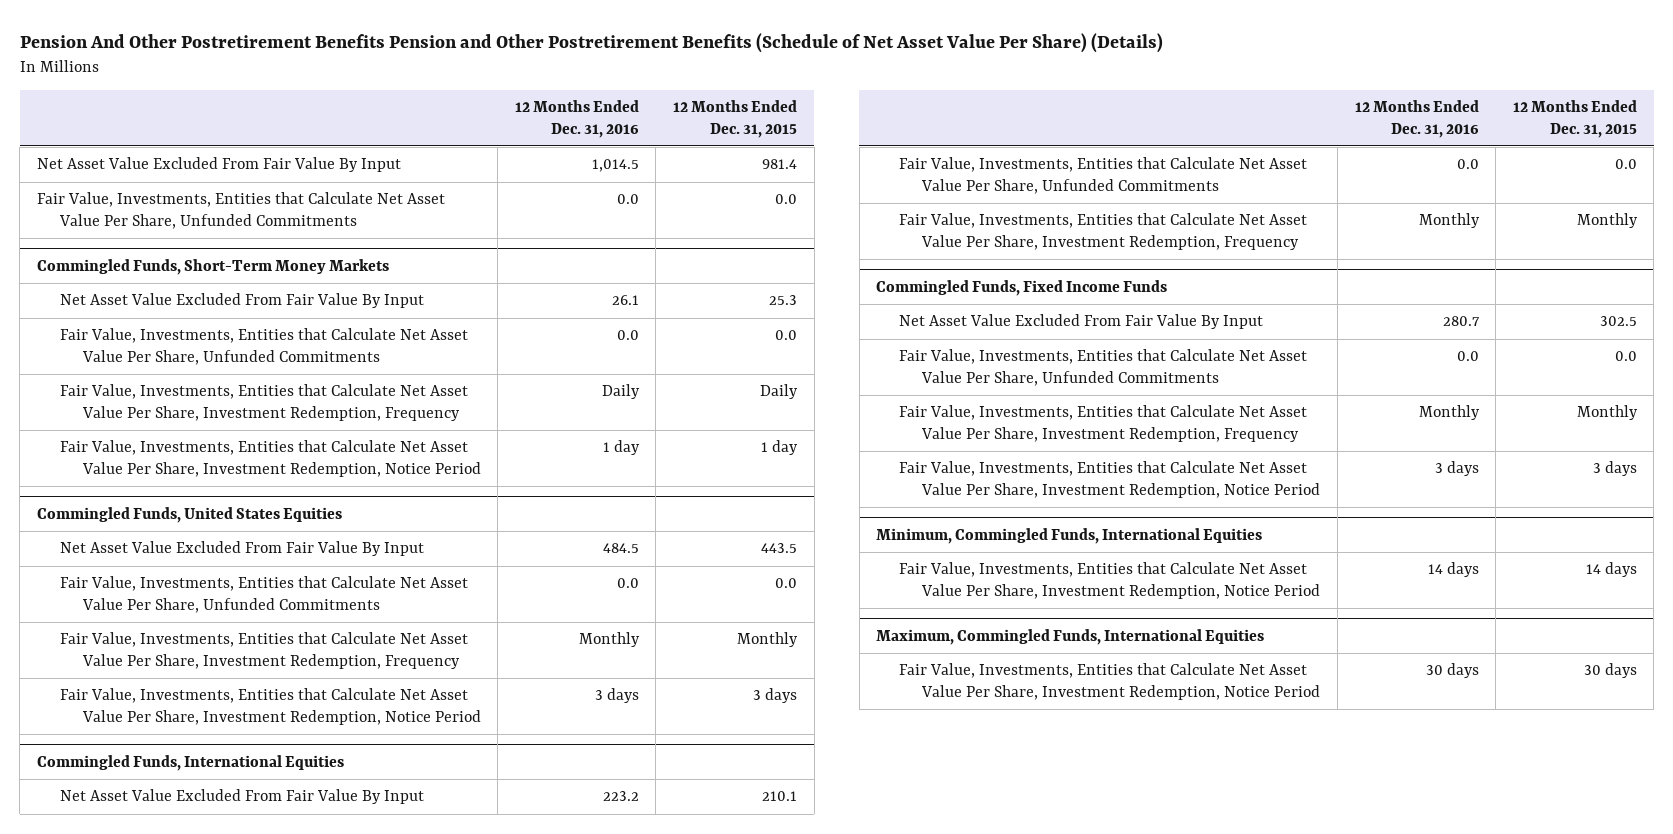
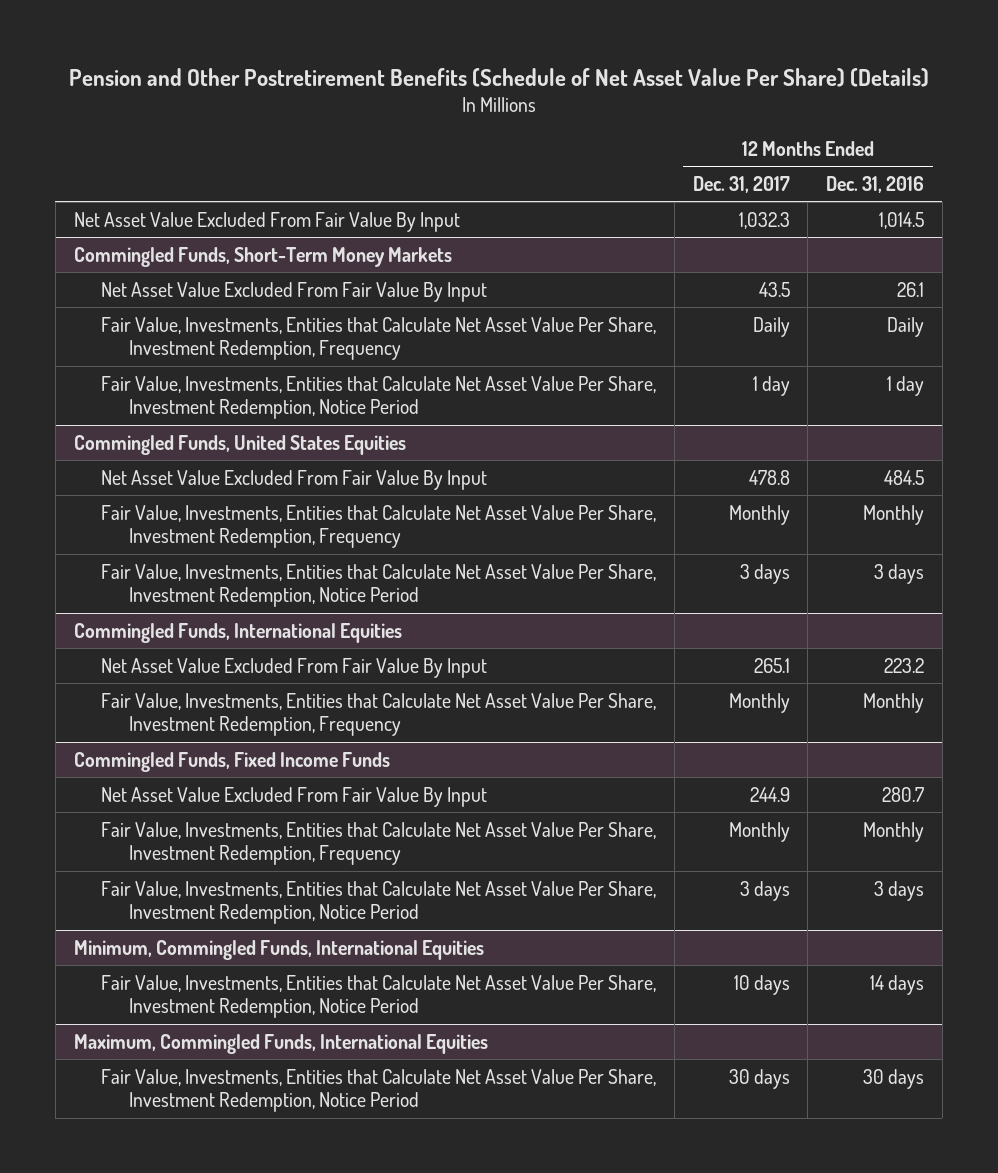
[19,32,1163,53] Pension And Other Postretirement Benefits Pension and Other Postretirement Benefits (Schedule of Net Asset Value Per Share) (Details) -> [68,67,929,87] Pension and Other Postretirement Benefits (Schedule of Net Asset Value Per Share) (Details)
[673,100,798,138] 12 Months Ended Dec. 31, 2015 -> none
none -> [692,176,790,194] Dec. 31, 2017
[36,192,445,229] Fair Value, Investments, Entities that Calculate Net Asset Value Per Share, Unfunded Commitments -> none
[59,328,468,365] Fair Value, Investments, Entities that Calculate Net Asset Value Per Share, Unfunded Commitments -> none
[59,576,468,613] Fair Value, Investments, Entities that Calculate Net Asset Value Per Share, Unfunded Commitments -> none
[899,157,1308,194] Fair Value, Investments, Entities that Calculate Net Asset Value Per Share, Unfunded Commitments -> none
[899,349,1308,386] Fair Value, Investments, Entities that Calculate Net Asset Value Per Share, Unfunded Commitments -> none

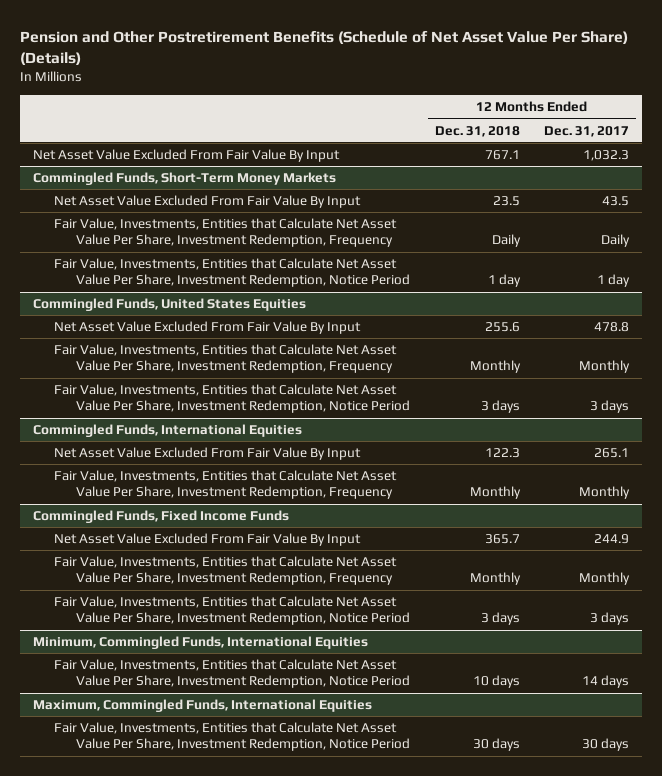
[826,176,925,194] Dec. 31, 2016 -> none
none -> [434,125,520,137] Dec. 31, 2018
[733,974,790,995] 10 days -> [582,675,630,689] 14 days

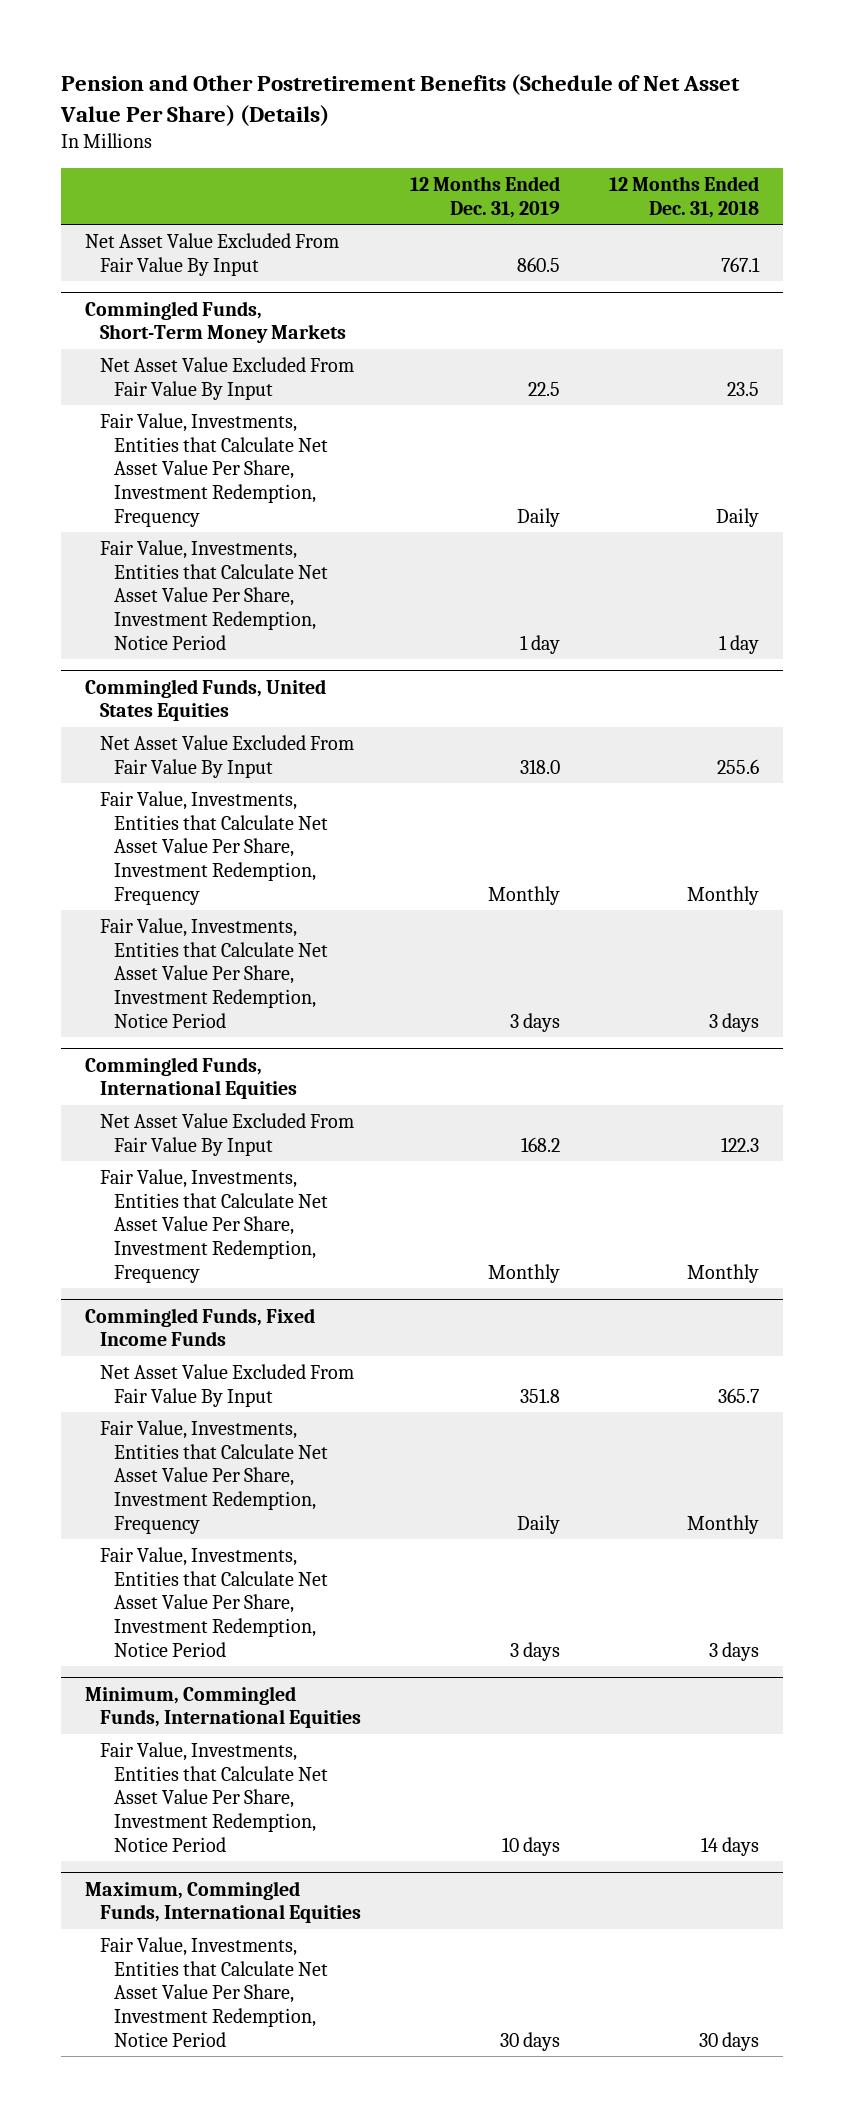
[544,125,630,137] Dec. 31, 2017 -> none
none -> [409,175,560,218] 12 Months Ended Dec. 31, 2019
[472,675,520,689] 10 days -> [700,1836,759,1856] 14 days

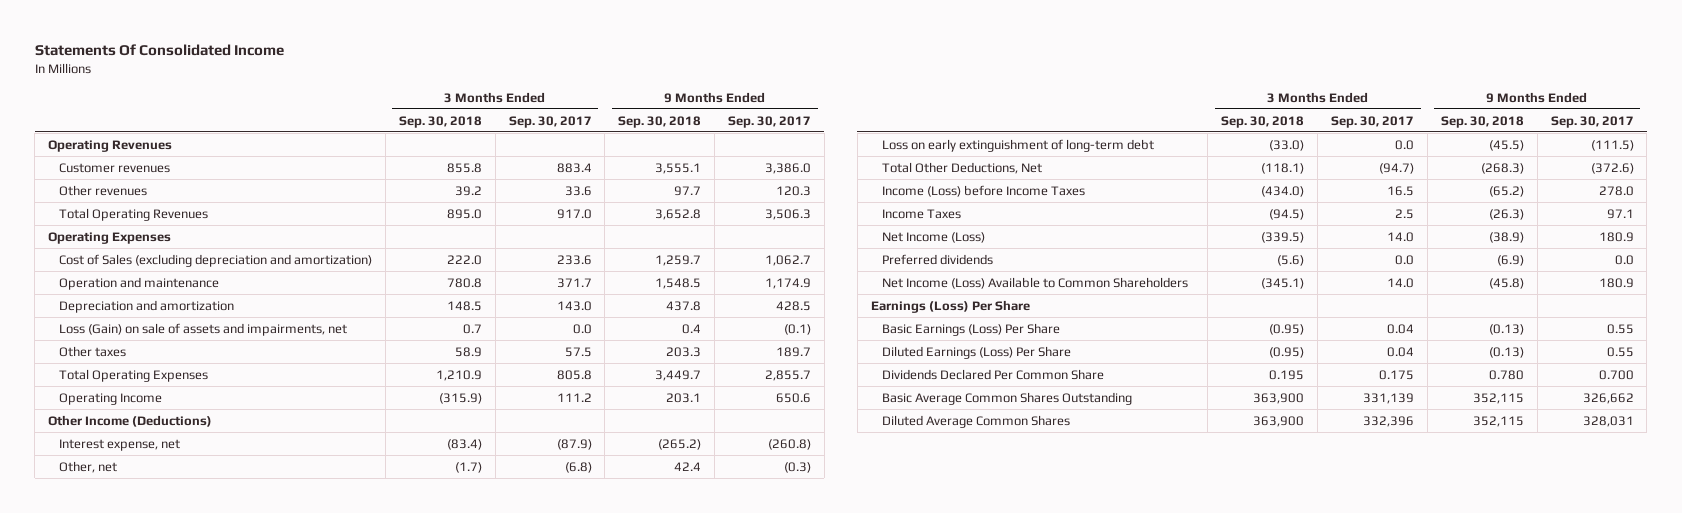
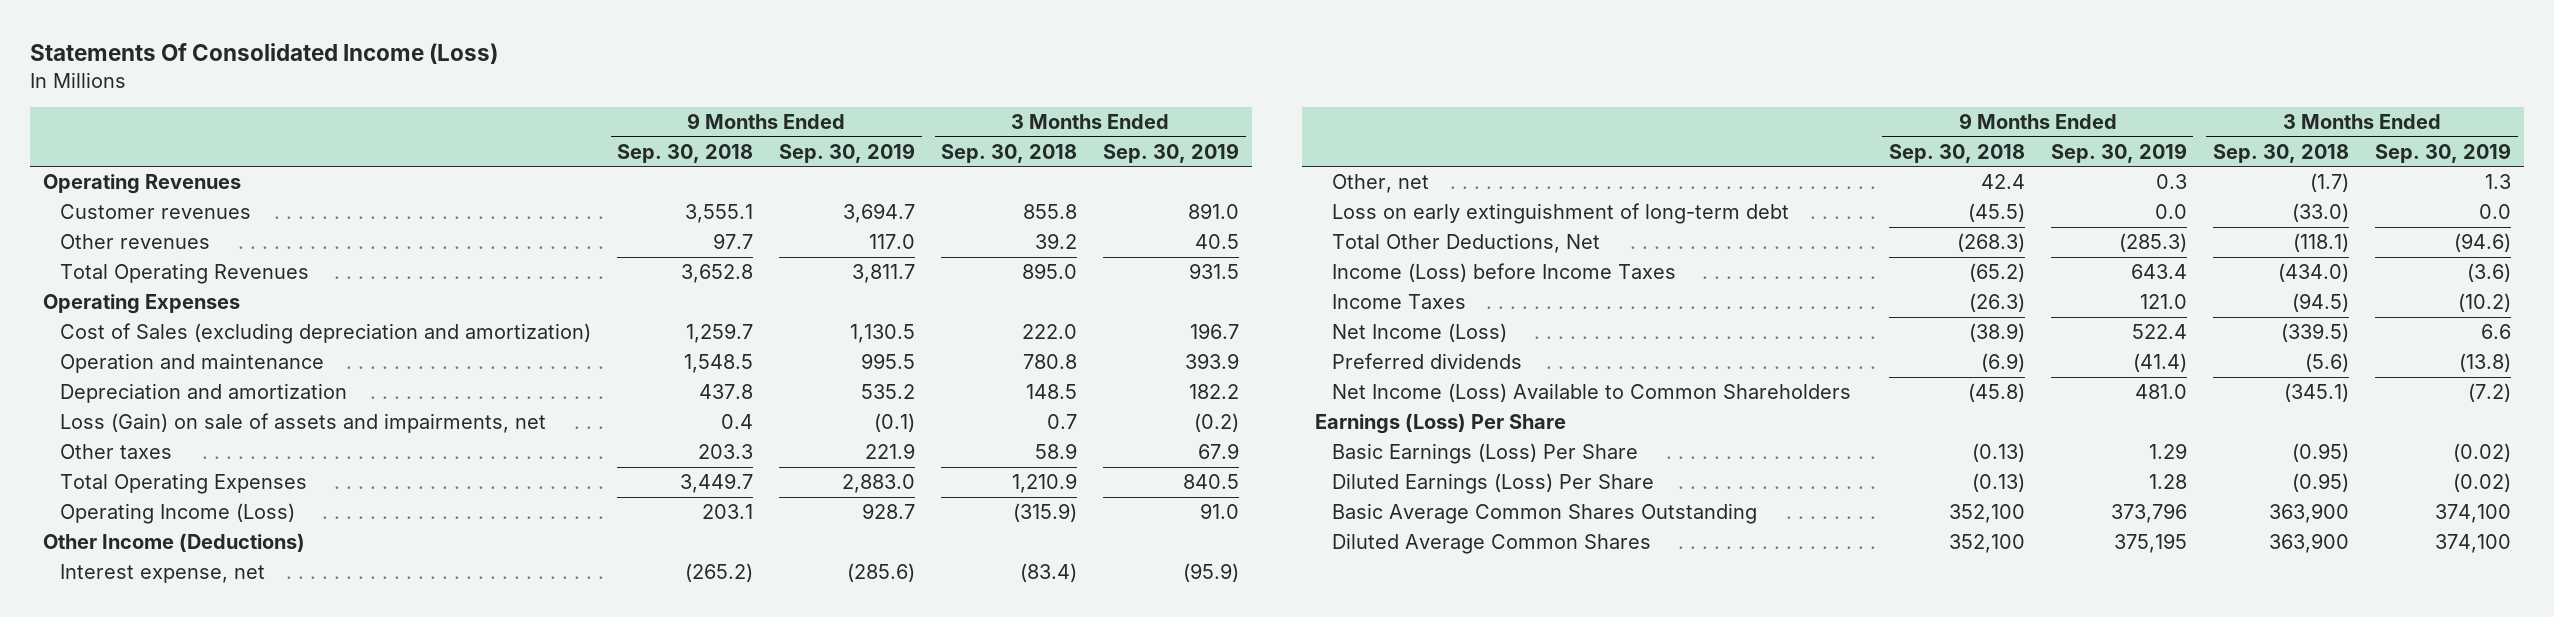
[34,44,284,57] Statements Of Consolidated Income -> [30,42,499,64] Statements Of Consolidated Income (Loss)
[508,115,592,128] Sep. 30, 2017 -> none
[728,115,812,128] Sep. 30, 2017 -> none
none -> [779,142,916,163] Sep. 30, 2019
none -> [1103,142,1240,163] Sep. 30, 2019
[59,392,163,405] Operating Income -> [59,502,295,524] Operating Income (Loss)
[881,368,1104,380] Dividends Declared Per Common Share -> none
[1472,392,1524,404] 352,115 -> [1948,503,2025,523] 352,100
[1472,415,1524,427] 352,115 -> [1948,533,2025,553] 352,100

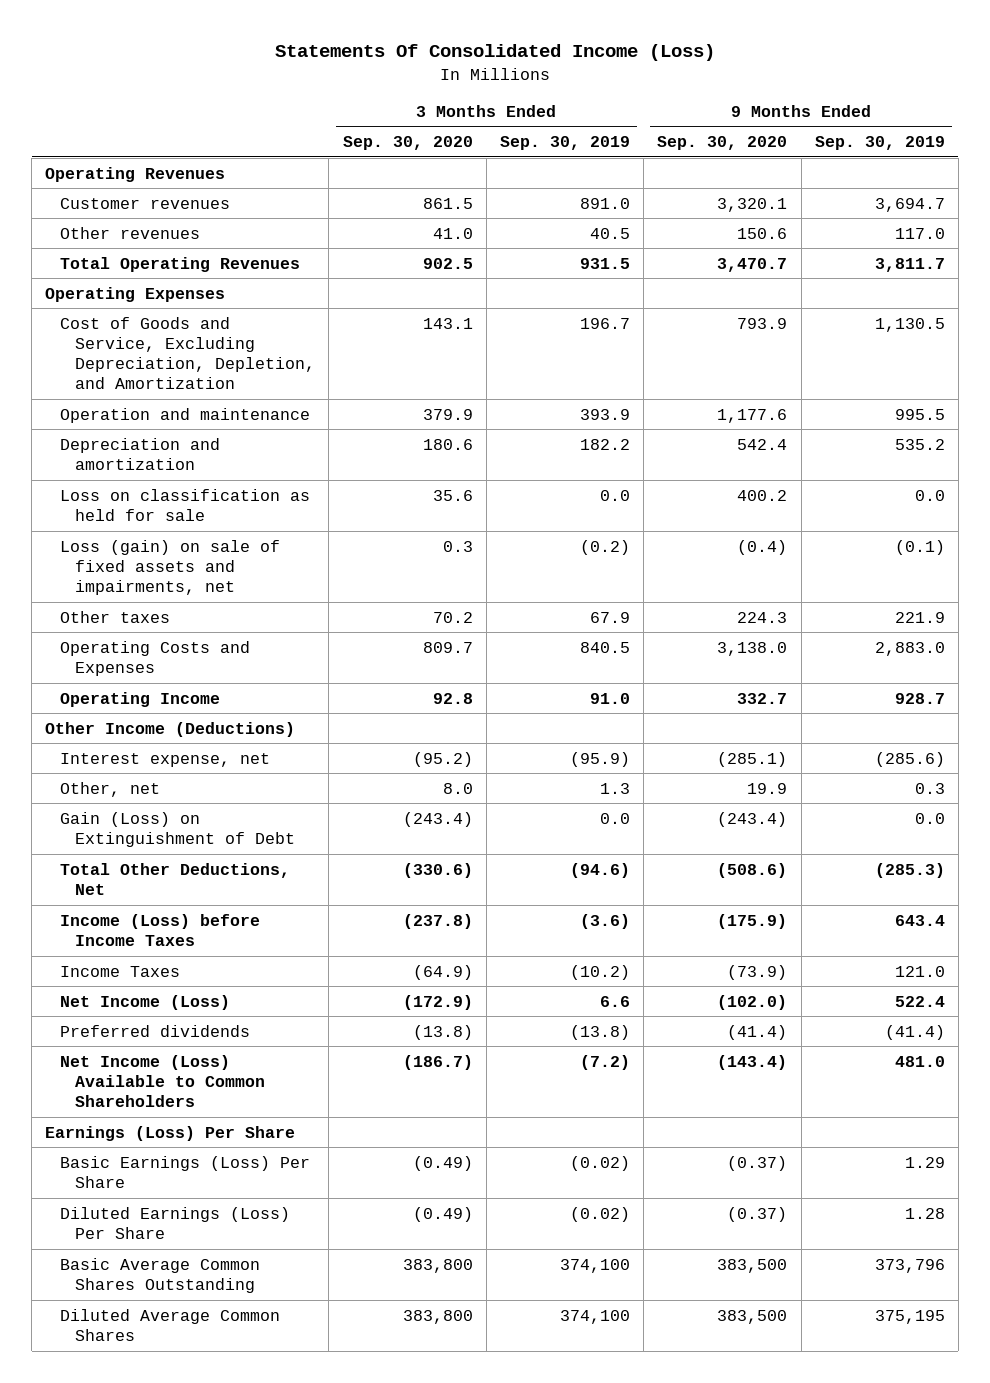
[617,143,754,163] Sep. 30, 2018 -> none
[941,143,1078,163] Sep. 30, 2018 -> none
none -> [342,135,473,150] Sep. 30, 2020
none -> [657,135,788,150] Sep. 30, 2020
[59,322,591,344] Cost of Sales (excluding depreciation and amortization) -> [60,316,316,390] Cost of Goods and Service, Excluding Depreciation, Depletion, and Amortization
none -> [60,488,311,521] Loss on classification as held for sale
[59,412,546,433] Loss (Gain) on sale of assets and impairments, net -> [60,539,281,596] Loss (gain) on sale of fixed assets and impairments, net
[59,472,307,494] Total Operating Expenses -> [60,640,251,676] Operating Costs and Expenses
[59,502,295,524] Operating Income (Loss) -> [60,691,221,707] Operating Income
[1331,202,1789,224] Loss on early extinguishment of long-term debt -> [60,811,296,847] Gain (Loss) on Extinguishment of Debt

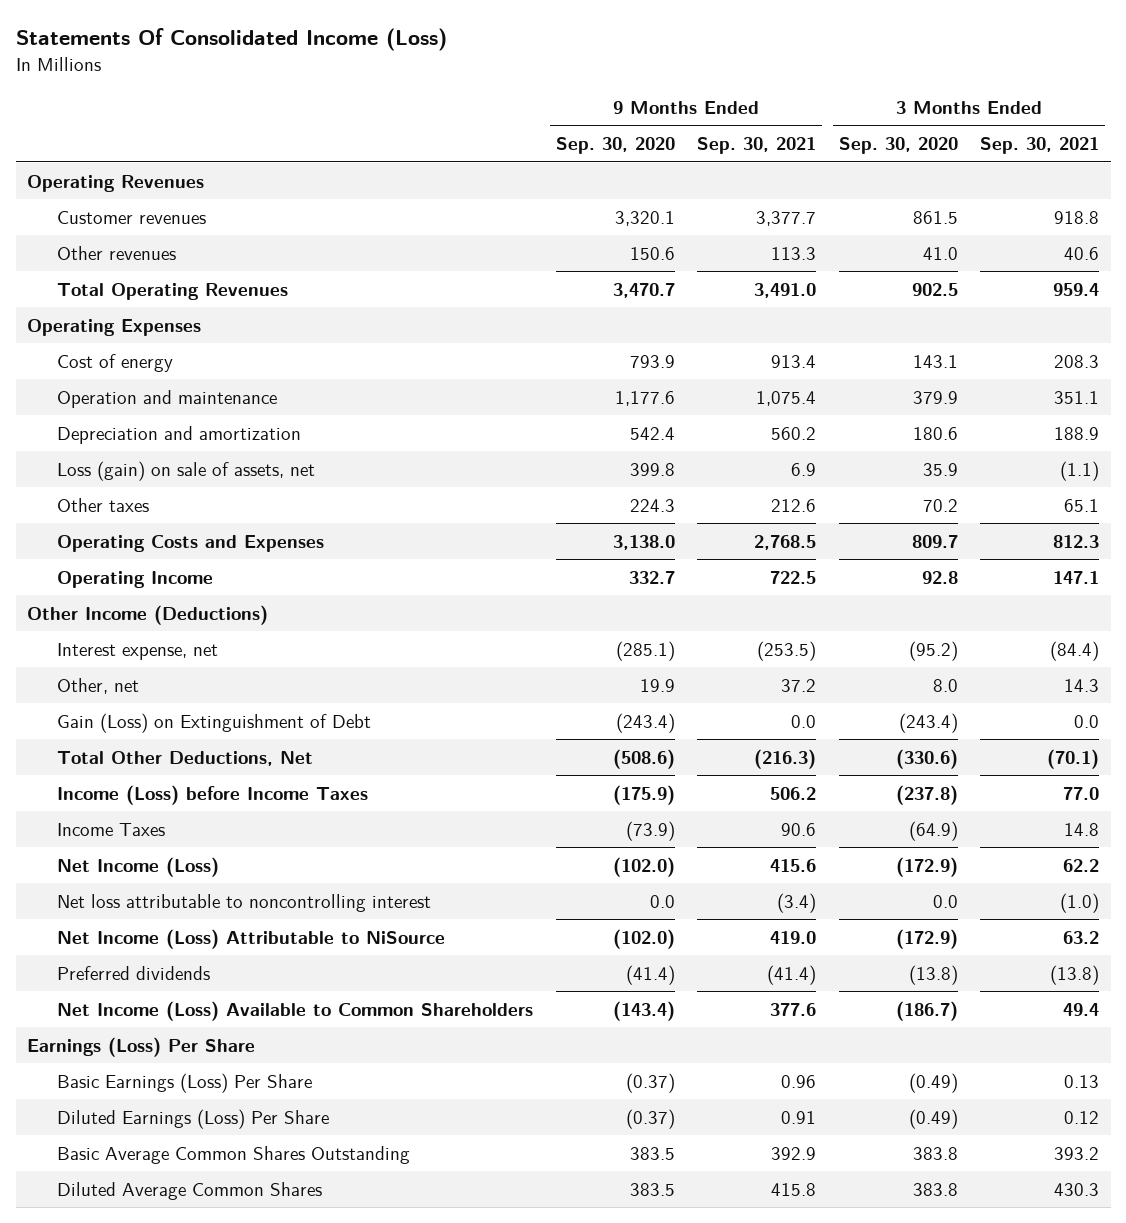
[499,135,630,150] Sep. 30, 2019 -> none
[814,135,945,150] Sep. 30, 2019 -> none
none -> [697,137,817,155] Sep. 30, 2021
none -> [980,137,1100,155] Sep. 30, 2021
[60,316,316,390] Cost of Goods and Service, Excluding Depreciation, Depletion, and Amortization -> [57,353,174,372] Cost of energy
[60,488,311,521] Loss on classification as held for sale -> none
[60,539,281,596] Loss (gain) on sale of fixed assets and impairments, net -> [57,460,316,481] Loss (gain) on sale of assets, net
[442,540,473,552] 0.3 -> [922,462,958,476] 35.9
[737,539,788,555] (0.4) -> [629,462,675,476] 399.8
none -> [57,893,432,912] Net loss attributable to noncontrolling interest
none -> [57,928,446,949] Net Income (Loss) Attributable to NiSource
[402,1258,473,1273] 383,800 -> [912,1146,958,1160] 383.8
[717,1258,788,1273] 383,500 -> [629,1146,675,1160] 383.5
[402,1309,473,1324] 383,800 -> [912,1182,958,1196] 383.8
[717,1309,788,1324] 383,500 -> [629,1182,675,1196] 383.5

